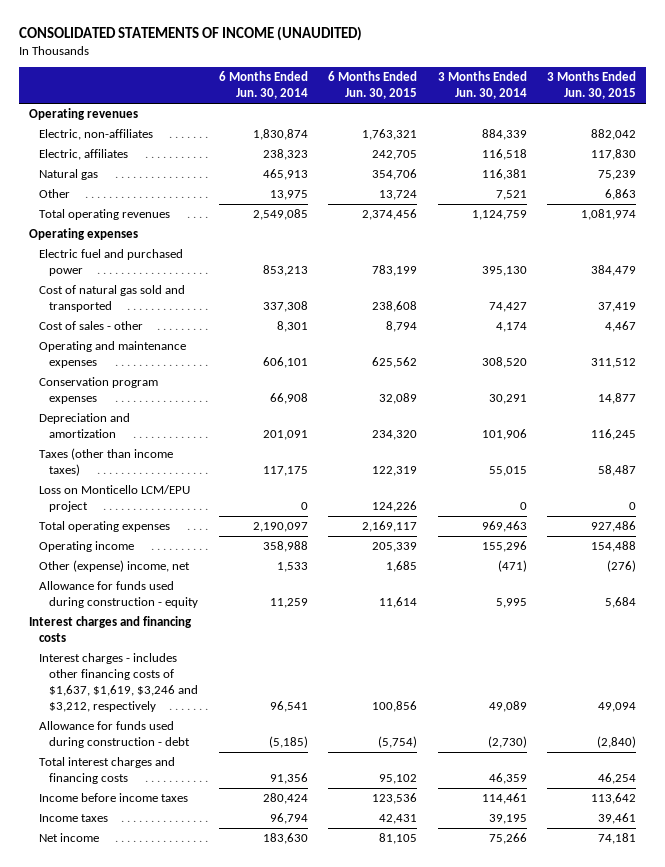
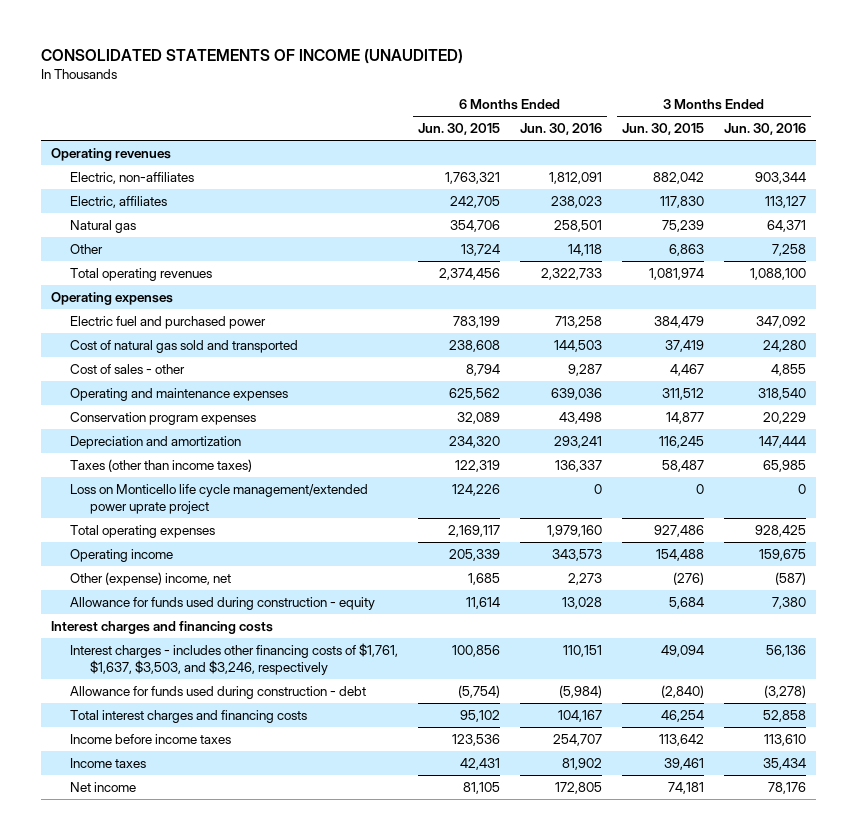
[218,71,308,100] 6 Months Ended Jun. 30, 2014 -> none
[437,71,527,100] 3 Months Ended Jun. 30, 2014 -> none
none -> [520,123,603,136] Jun. 30, 2016
none -> [723,123,806,136] Jun. 30, 2016
[38,485,190,512] Loss on Monticello LCM/EPU project -> [70,483,369,514] Loss on Monticello life cycle management/extended power uprate project
[38,653,199,712] Interest charges - includes other financing costs of $1,637, $1,619, $3,246 and $3,212, respectively -> [70,642,399,675] Interest charges - includes other financing costs of $1,761, $1,637, $3,503, and $3,246, respectively

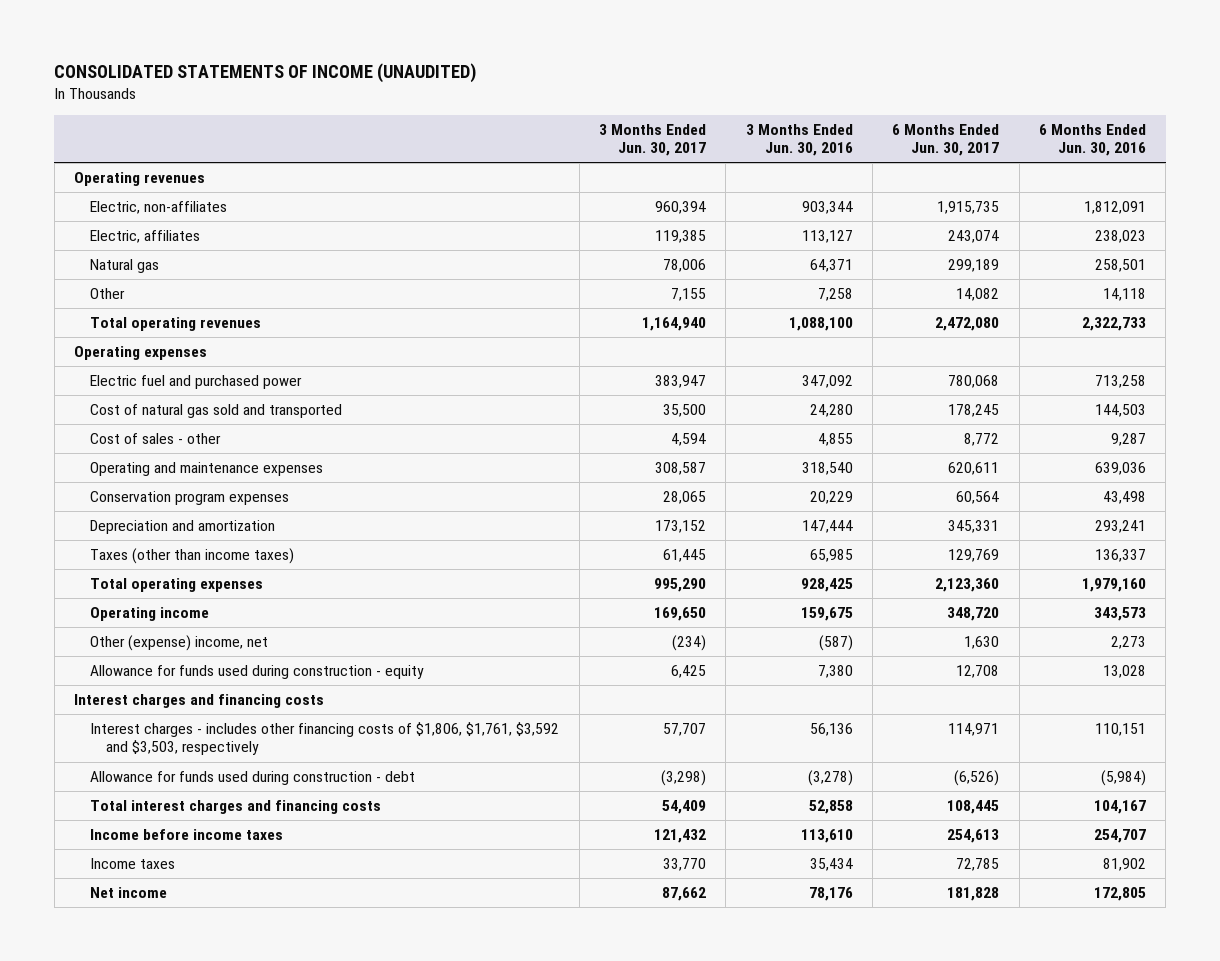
[418,123,501,136] Jun. 30, 2015 -> none
[621,123,704,136] Jun. 30, 2015 -> none
none -> [598,123,706,157] 3 Months Ended Jun. 30, 2017
none -> [892,123,1000,157] 6 Months Ended Jun. 30, 2017
[70,483,369,514] Loss on Monticello life cycle management/extended power uprate project -> none
[70,642,399,675] Interest charges - includes other financing costs of $1,761, $1,637, $3,503, and $3,246, respectively -> [90,722,560,756] Interest charges - includes other financing costs of $1,806, $1,761, $3,592 and $3,503, respectively

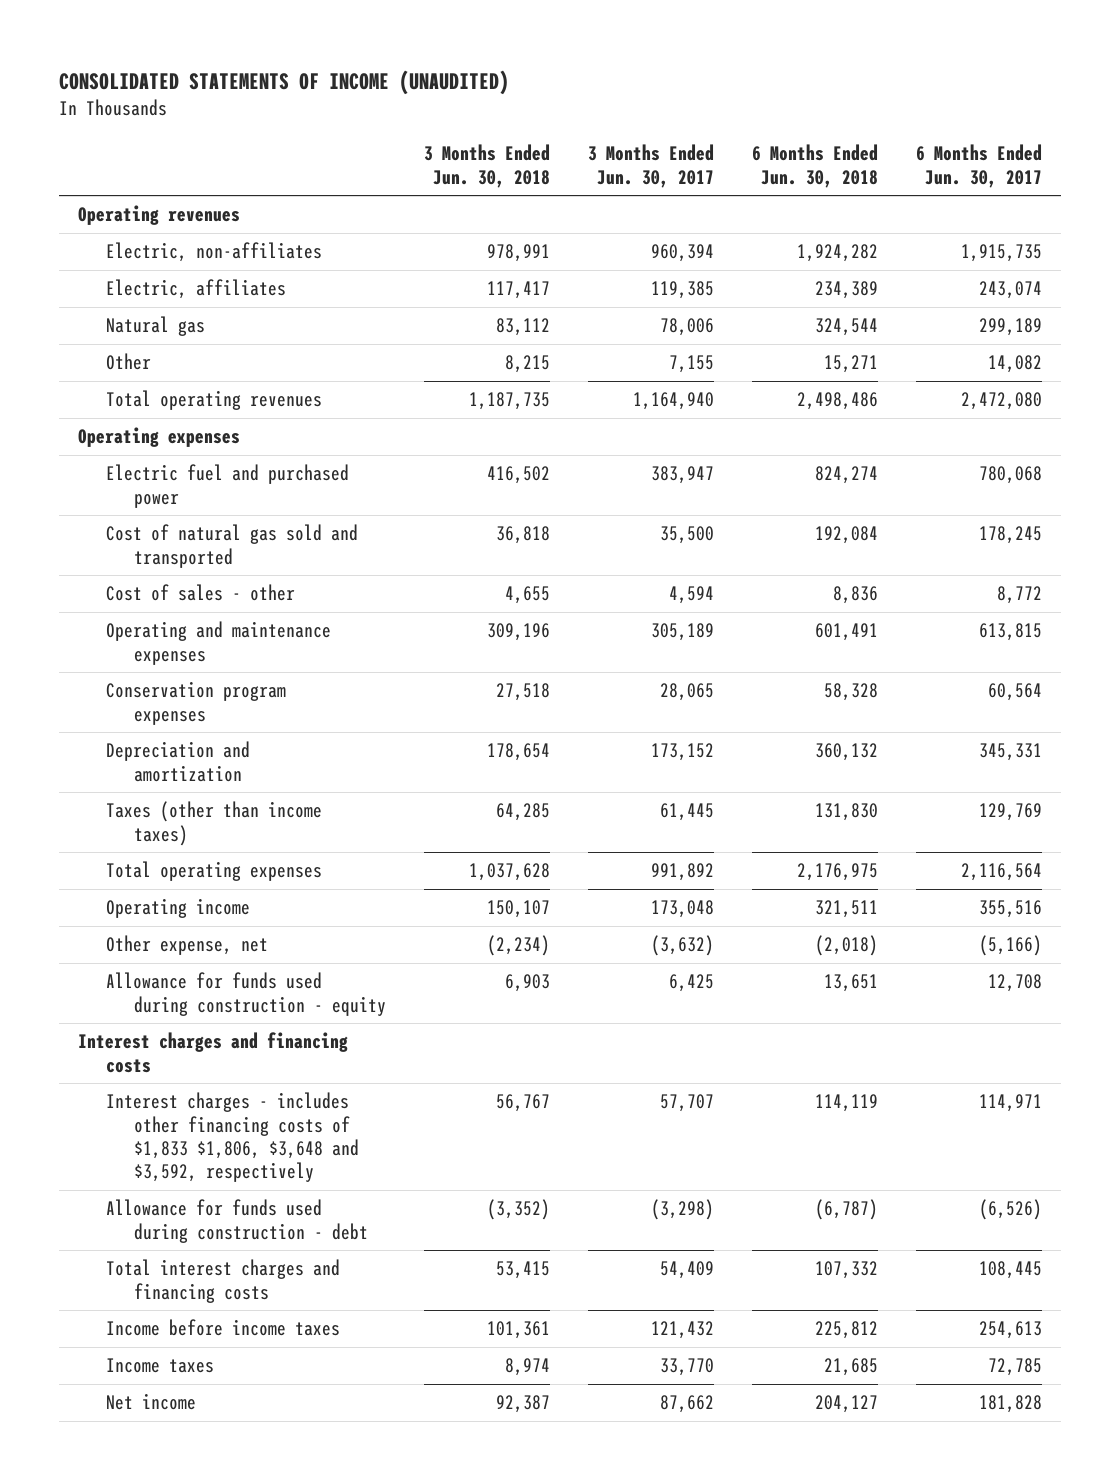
[745,123,853,157] 3 Months Ended Jun. 30, 2016 -> none
[1038,123,1146,157] 6 Months Ended Jun. 30, 2016 -> none
none -> [424,144,551,188] 3 Months Ended Jun. 30, 2018
none -> [751,144,878,188] 6 Months Ended Jun. 30, 2018
[654,462,706,476] 308,587 -> [650,623,714,642] 305,189
[948,462,1000,476] 620,611 -> [978,623,1042,642] 613,815
[653,578,706,593] 995,290 -> [650,863,714,882] 991,892
[935,578,1000,593] 2,123,360 -> [960,863,1042,882] 2,116,564
[653,607,706,622] 169,650 -> [650,900,714,919] 173,048
[947,607,1000,622] 348,720 -> [978,900,1042,919] 355,516
[90,635,269,652] Other (expense) income, net -> [105,935,268,956] Other expense, net
[671,635,706,652] (234) -> [650,935,714,957] (3,632)
[964,636,1000,650] 1,630 -> [978,935,1042,957] (5,166)
[90,722,560,756] Interest charges - includes other financing costs of $1,806, $1,761, $3,592 and $3,503, respectively -> [105,1092,360,1183] Interest charges - includes other financing costs of $1,833 $1,806, $3,648 and $3,592, respectively

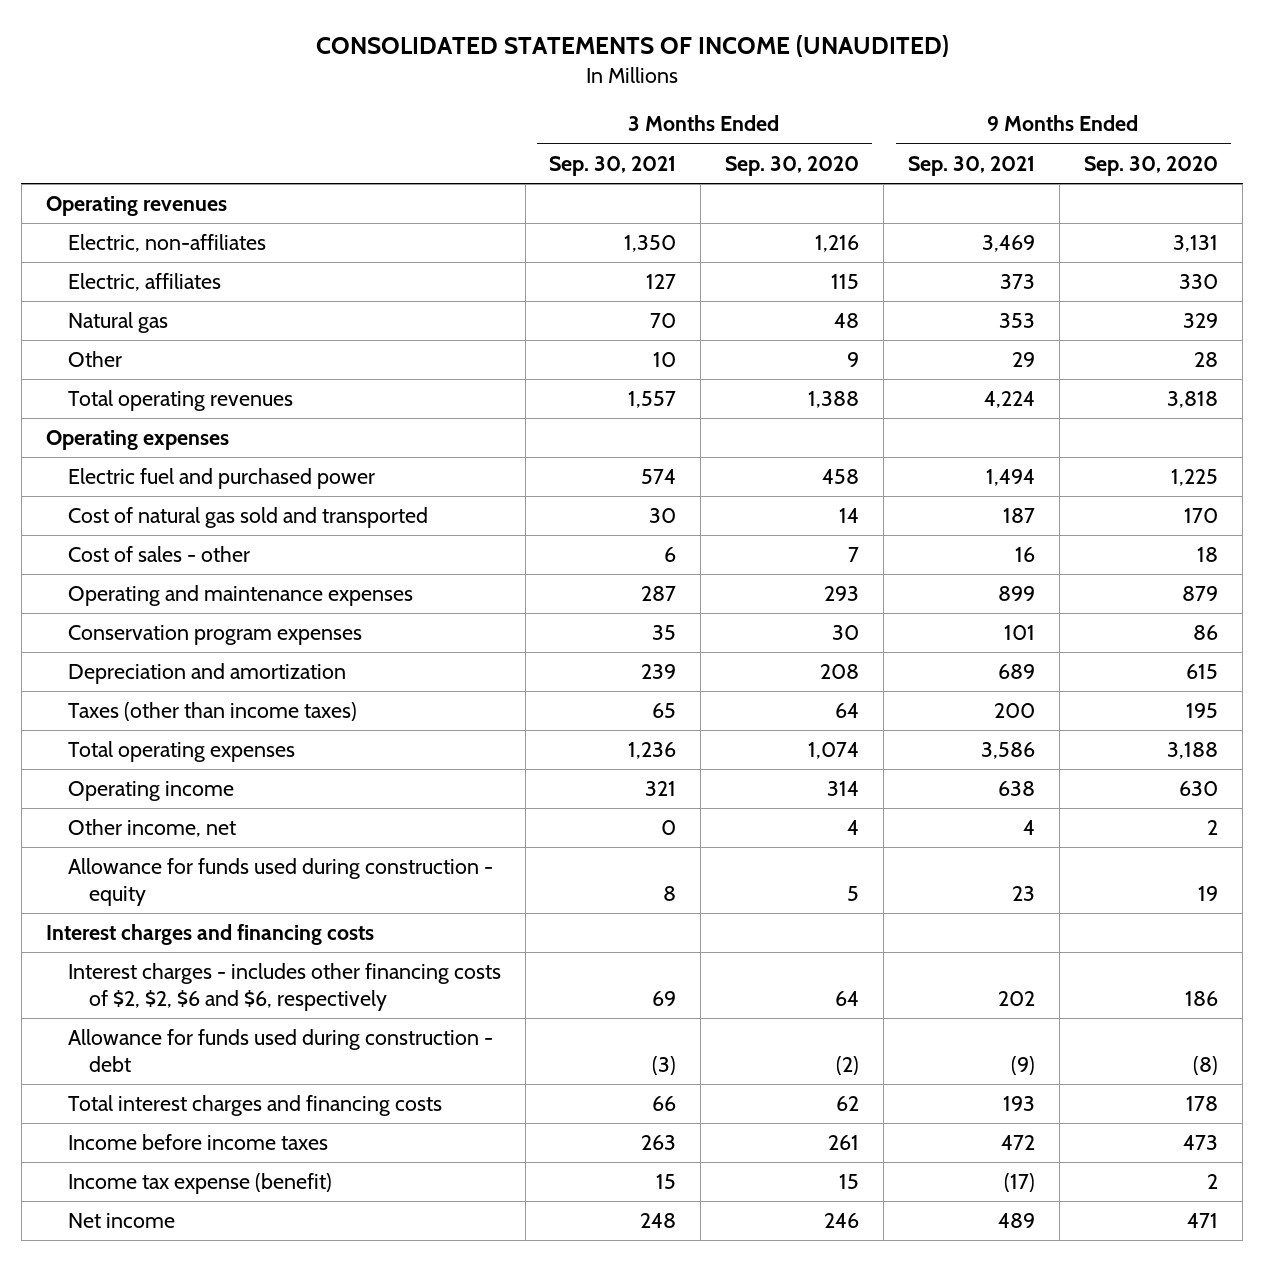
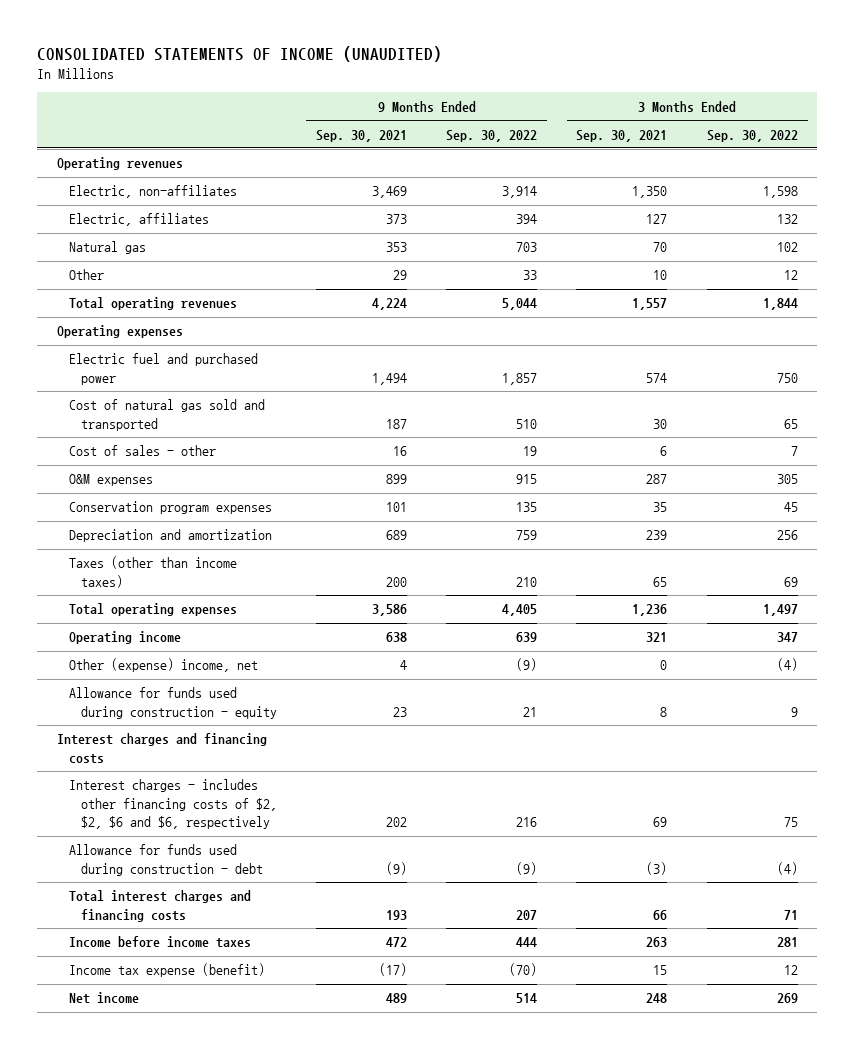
[725,155,860,176] Sep. 30, 2020 -> none
[1084,155,1219,176] Sep. 30, 2020 -> none
none -> [446,129,538,142] Sep. 30, 2022
none -> [706,129,798,142] Sep. 30, 2022
[67,585,413,607] Operating and maintenance expenses -> [68,474,153,487] O&M expenses
[67,819,236,838] Other income, net -> [68,658,258,673] Other (expense) income, net

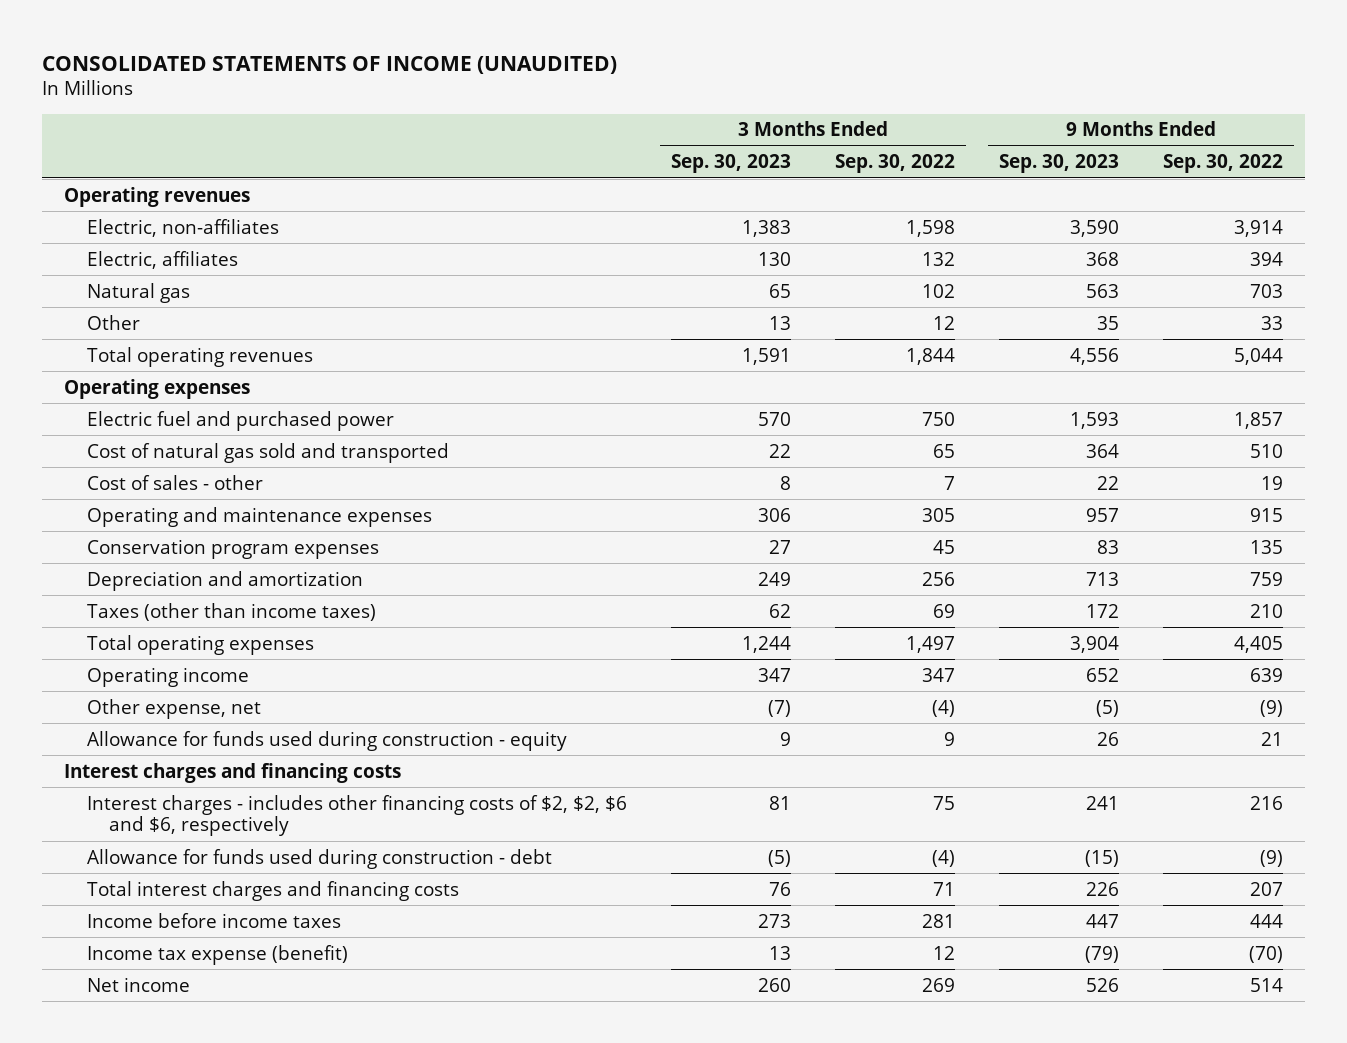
[315,129,407,142] Sep. 30, 2021 -> none
[576,129,668,142] Sep. 30, 2021 -> none
none -> [670,154,791,174] Sep. 30, 2023
none -> [998,154,1119,174] Sep. 30, 2023
[68,474,153,487] O&M expenses -> [86,506,432,527] Operating and maintenance expenses
[68,658,258,673] Other (expense) income, net -> [86,698,261,719] Other expense, net

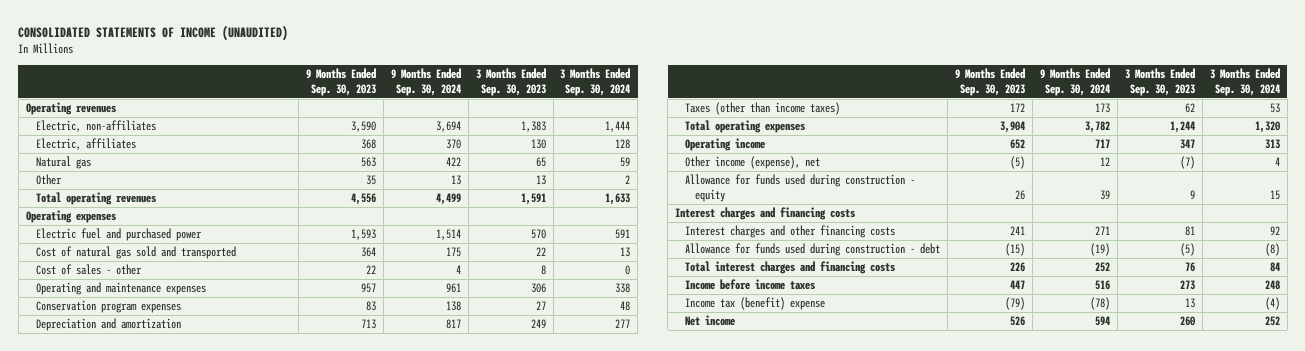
[834,154,955,174] Sep. 30, 2022 -> none
[1162,154,1283,174] Sep. 30, 2022 -> none
none -> [390,67,461,96] 9 Months Ended Sep. 30, 2024
none -> [560,67,631,96] 3 Months Ended Sep. 30, 2024
[86,698,261,719] Other expense, net -> [685,156,821,170] Other income (expense), net
[86,794,627,837] Interest charges - includes other financing costs of $2, $2, $6 and $6, respectively -> [685,225,896,239] Interest charges and other financing costs
[86,944,348,965] Income tax expense (benefit) -> [685,297,826,311] Income tax (benefit) expense

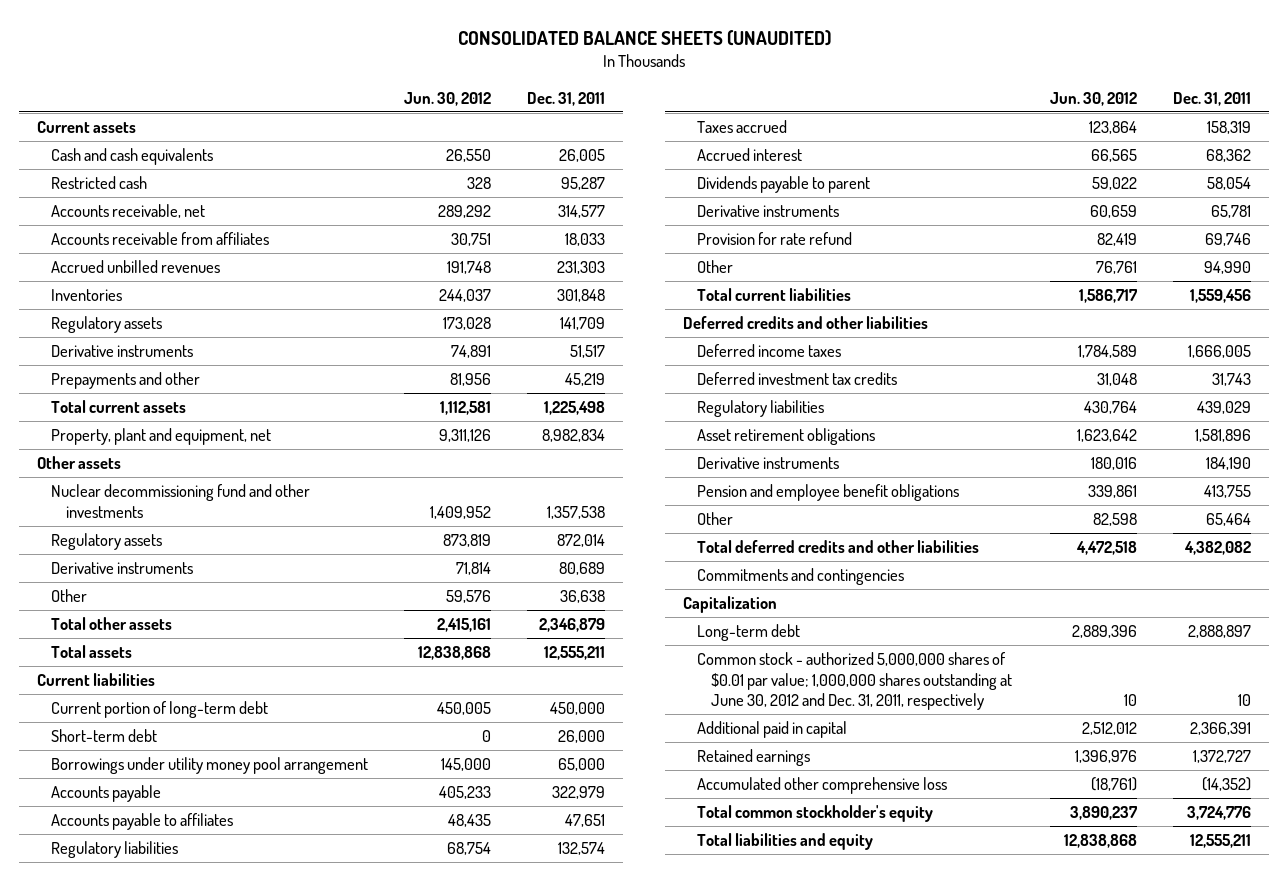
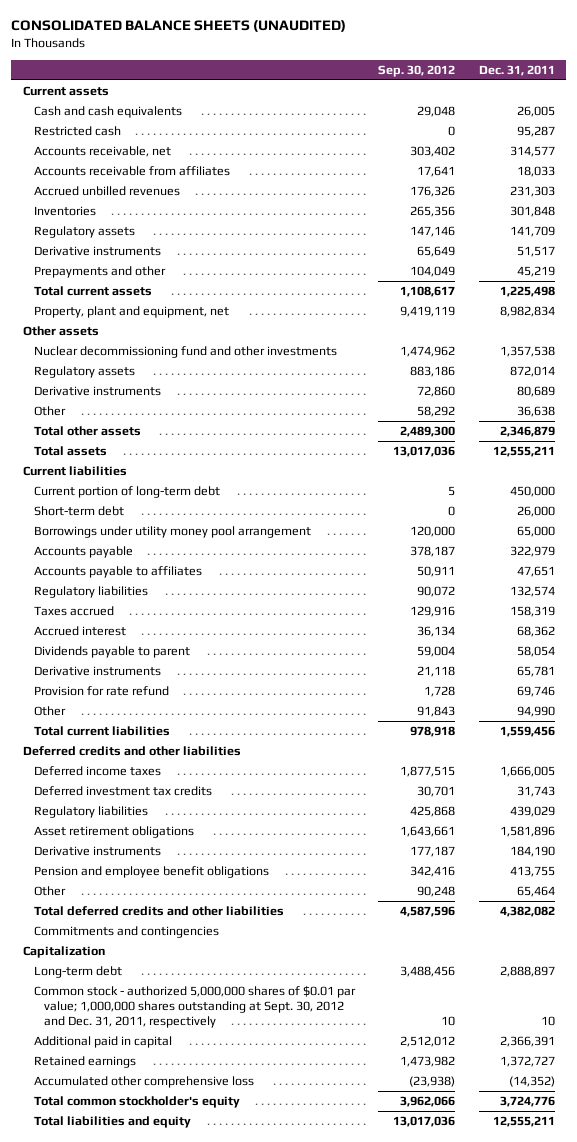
[404,91,492,106] Jun. 30, 2012 -> none
none -> [378,64,456,77] Sep. 30, 2012
[696,652,1013,711] Common stock - authorized 5,000,000 shares of $0.01 par value; 1,000,000 shares outstanding at June 30, 2012 and Dec. 31, 2011, respectively -> [33,986,356,1028] Common stock - authorized 5,000,000 shares of $0.01 par value; 1,000,000 shares outstanding at Sept. 30, 2012 and Dec. 31, 2011, respectively

